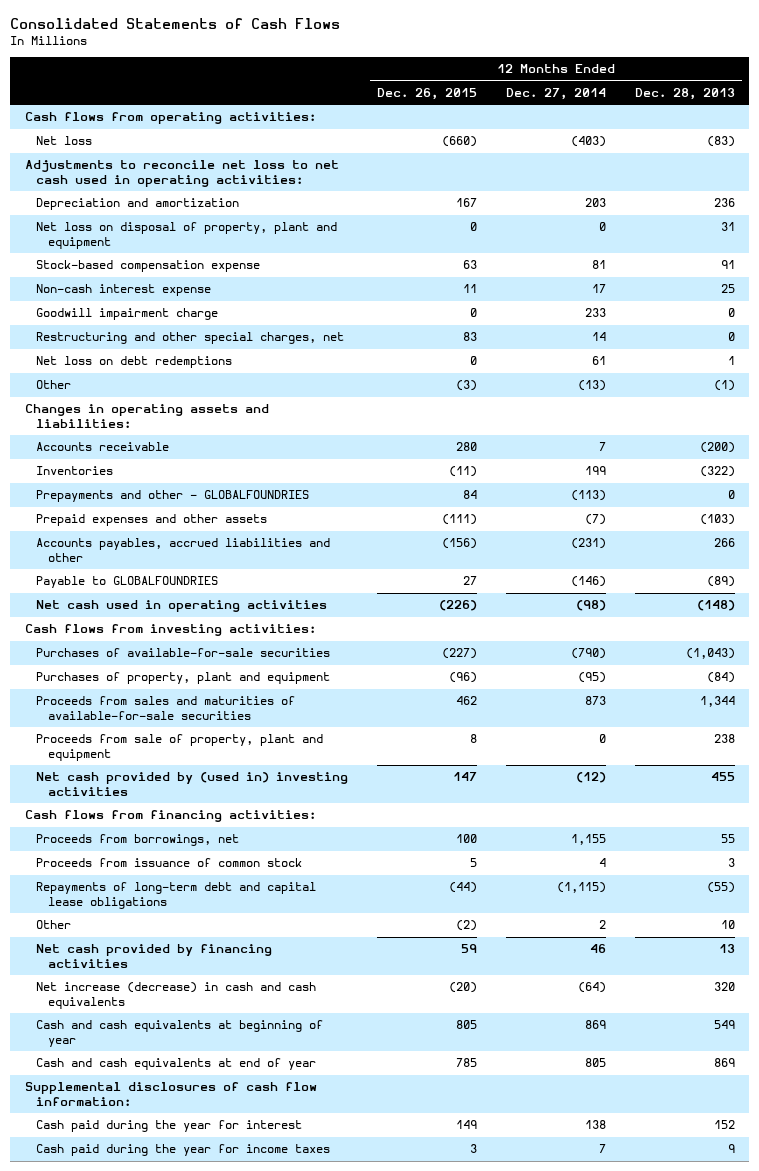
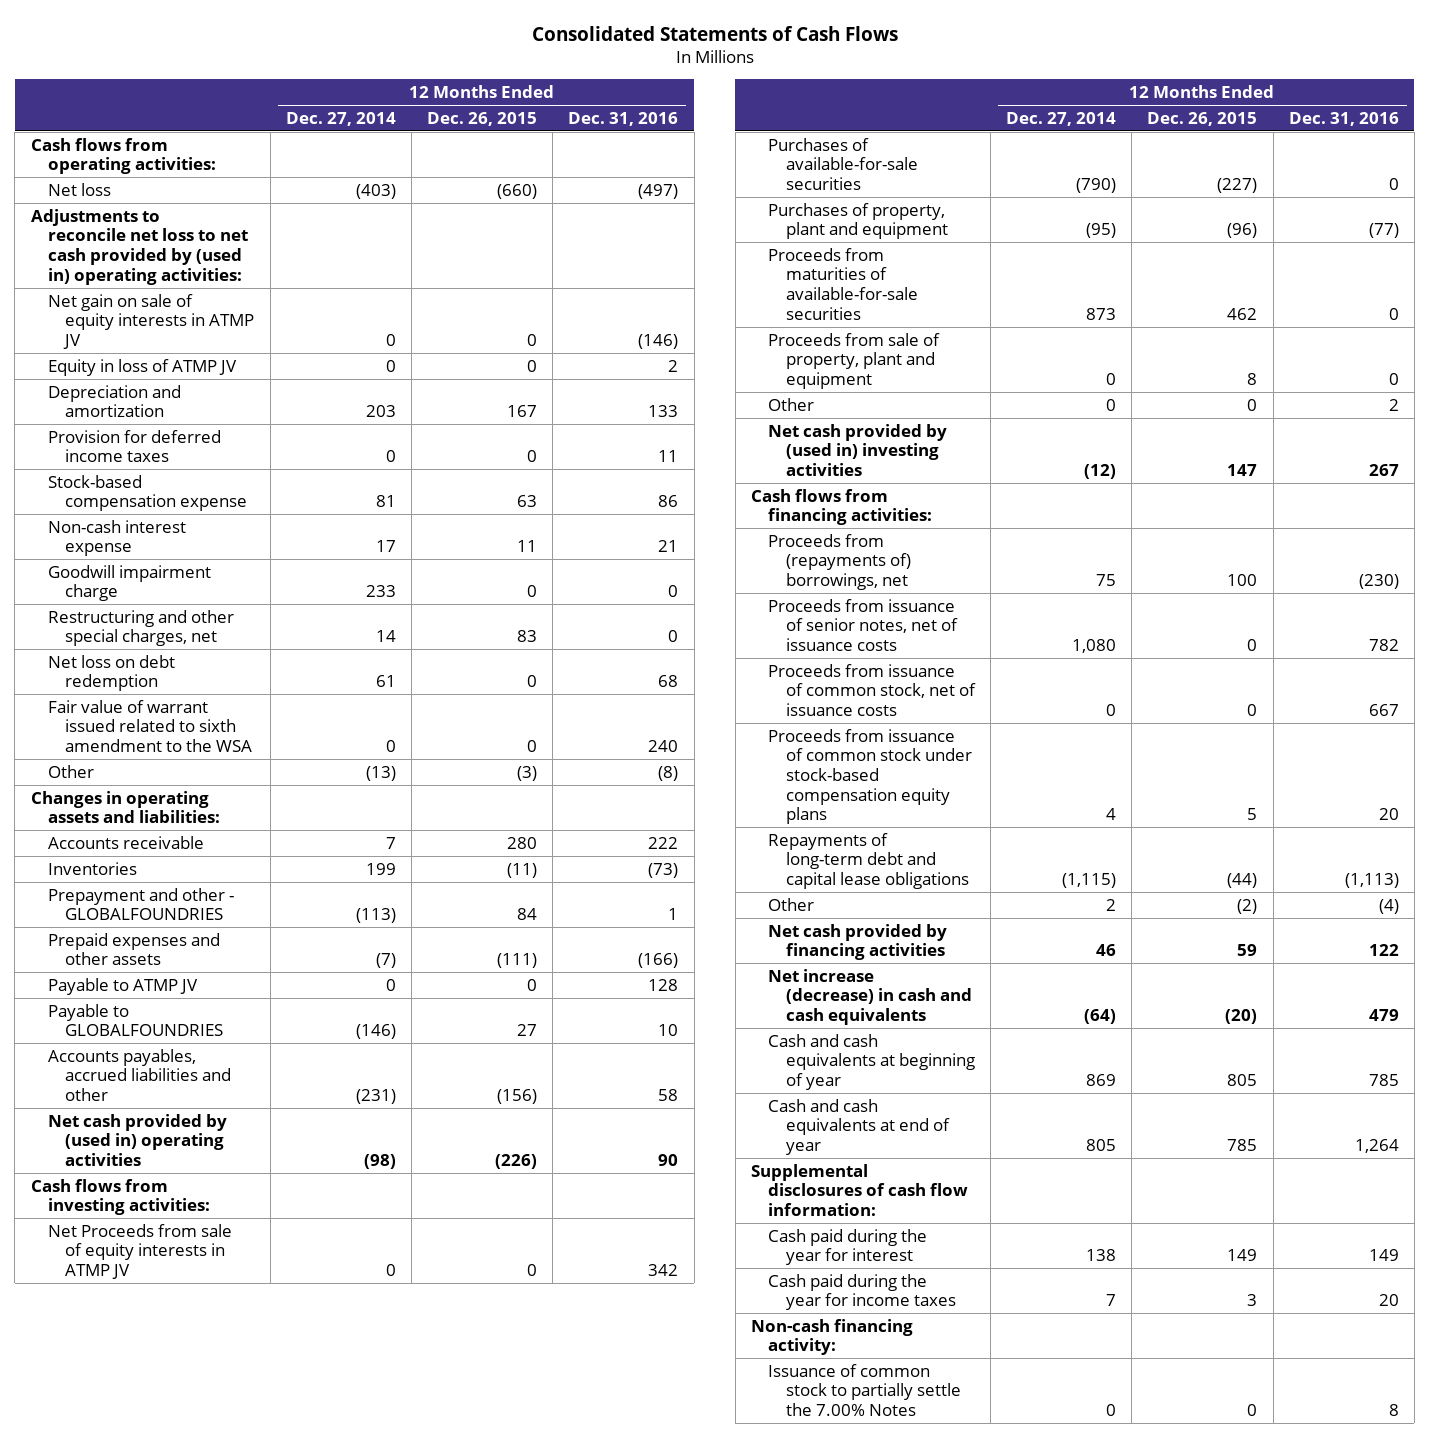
[634,87,735,100] Dec. 28, 2013 -> none
none -> [568,111,679,126] Dec. 31, 2016
[24,160,339,188] Adjustments to reconcile net loss to net cash used in operating activities: -> [30,208,248,285] Adjustments to reconcile net loss to net cash provided by (used in) operating activities:
none -> [47,293,255,350] Net gain on sale of equity interests in ATMP JV
none -> [47,358,237,376] Equity in loss of ATMP JV
[36,222,338,250] Net loss on disposal of property, plant and equipment -> none
none -> [47,429,221,463] Provision for deferred income taxes
[36,356,233,369] Net loss on debt redemptions -> [47,654,175,692] Net loss on debt redemption
none -> [47,699,253,753] Fair value of warrant issued related to sixth amendment to the WSA
[36,490,310,503] Prepayments and other - GLOBALFOUNDRIES -> [47,887,234,921] Prepayment and other - GLOBALFOUNDRIES
none -> [47,977,198,995] Payable to ATMP JV
[36,538,331,563] Accounts payables, accrued liabilities and other -> [47,1048,232,1102] Accounts payables, accrued liabilities and other
[36,600,328,613] Net cash used in operating activities -> [47,1113,227,1167] Net cash provided by (used in) operating activities
none -> [47,1223,232,1280] Net Proceeds from sale of equity interests in ATMP JV
[36,696,296,721] Proceeds from sales and maturities of available-for-sale securities -> [768,247,918,320] Proceeds from maturities of available-for-sale securities
none -> [768,397,815,411] Other
none -> [768,533,911,591] Proceeds from (repayments of) borrowings, net
[36,834,240,847] Proceeds from borrowings, net -> [768,598,958,652] Proceeds from issuance of senior notes, net of issuance costs
[455,834,477,844] 100 -> [1247,639,1258,652] 0
[570,834,606,846] 1,155 -> [1072,639,1117,654] 1,080
[36,858,303,868] Proceeds from issuance of common stock -> [768,663,976,717] Proceeds from issuance of common stock, net of issuance costs
[469,858,477,868] 5 -> [1247,704,1258,717] 0
[598,858,606,868] 4 -> [1106,704,1117,717] 0
none -> [768,728,972,825] Proceeds from issuance of common stock under stock-based compensation equity plans
none -> [750,1318,913,1356] Non-cash financing activity:
none -> [768,1363,961,1417] Issuance of common stock to partially settle the 7.00% Notes

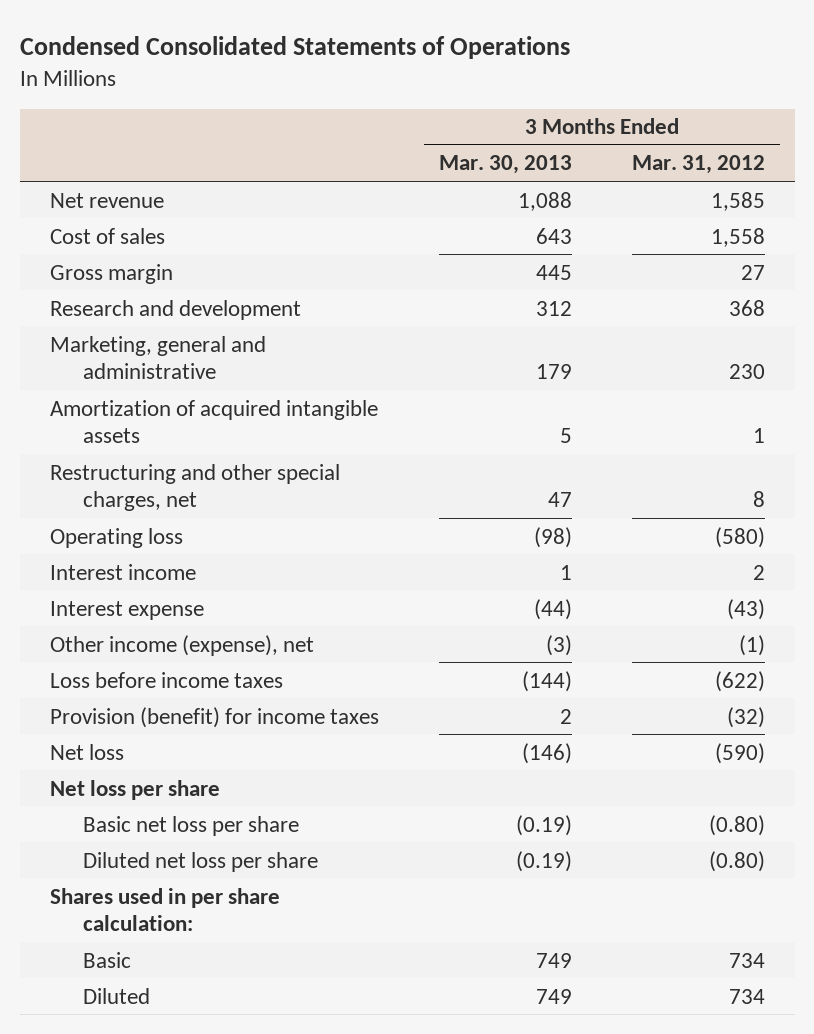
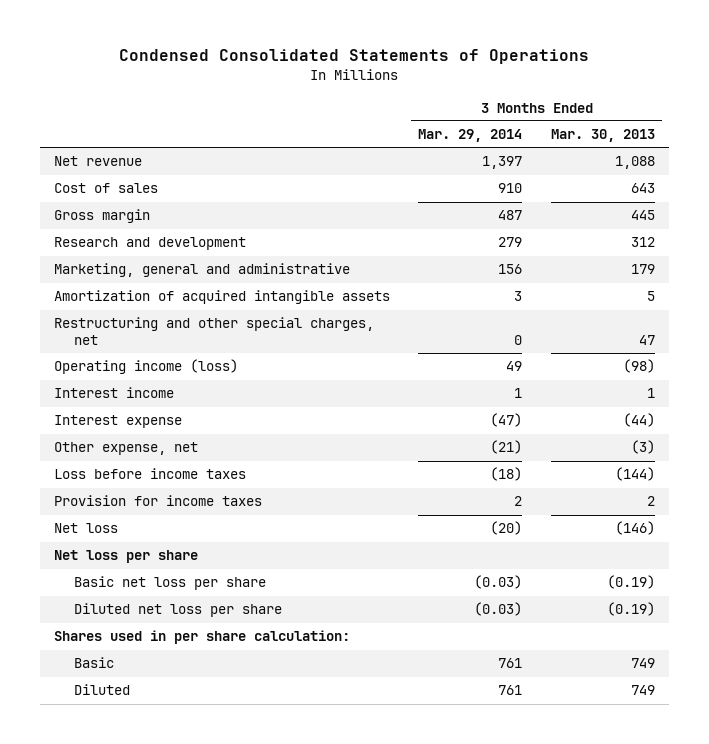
[631,155,765,175] Mar. 31, 2012 -> none
none -> [418,129,523,143] Mar. 29, 2014
[49,527,183,548] Operating loss -> [53,359,238,375] Operating income (loss)
[49,634,314,656] Other income (expense), net -> [53,442,198,456] Other expense, net
[49,706,379,728] Provision (benefit) for income taxes -> [53,495,262,507] Provision for income taxes

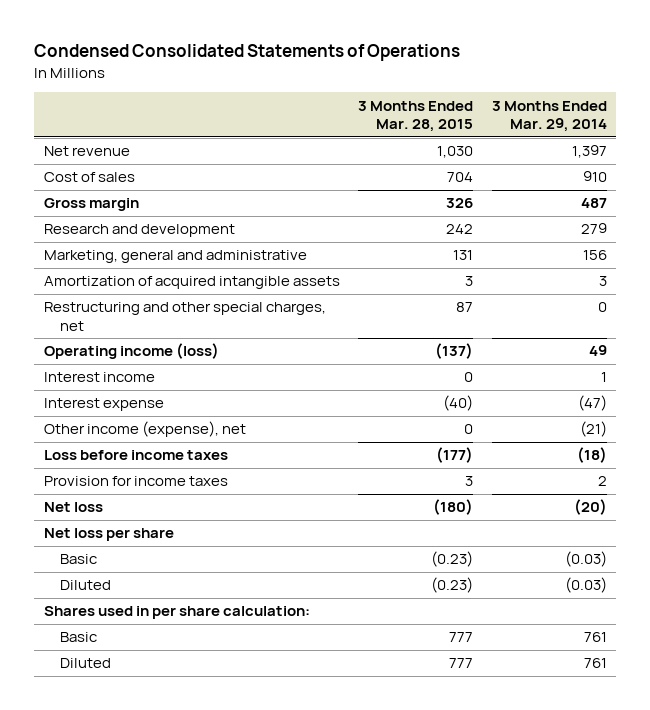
[550,129,655,143] Mar. 30, 2013 -> none
none -> [358,100,474,133] 3 Months Ended Mar. 28, 2015
[53,442,198,456] Other expense, net -> [43,421,246,438] Other income (expense), net
[74,576,267,591] Basic net loss per share -> [59,554,97,565] Basic
[74,603,283,618] Diluted net loss per share -> [59,580,111,591] Diluted

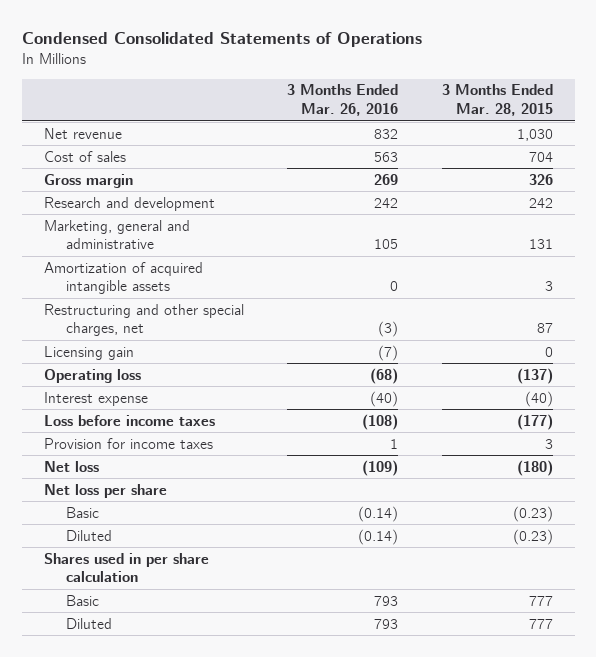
[491,100,607,133] 3 Months Ended Mar. 29, 2014 -> none
none -> [287,84,399,117] 3 Months Ended Mar. 26, 2016
[43,372,155,383] Interest income -> none
none -> [43,345,134,360] Licensing gain
[43,343,219,360] Operating income (loss) -> [43,368,141,383] Operating loss
[43,421,246,438] Other income (expense), net -> none
[43,606,310,620] Shares used in per share calculation: -> [43,552,209,583] Shares used in per share calculation

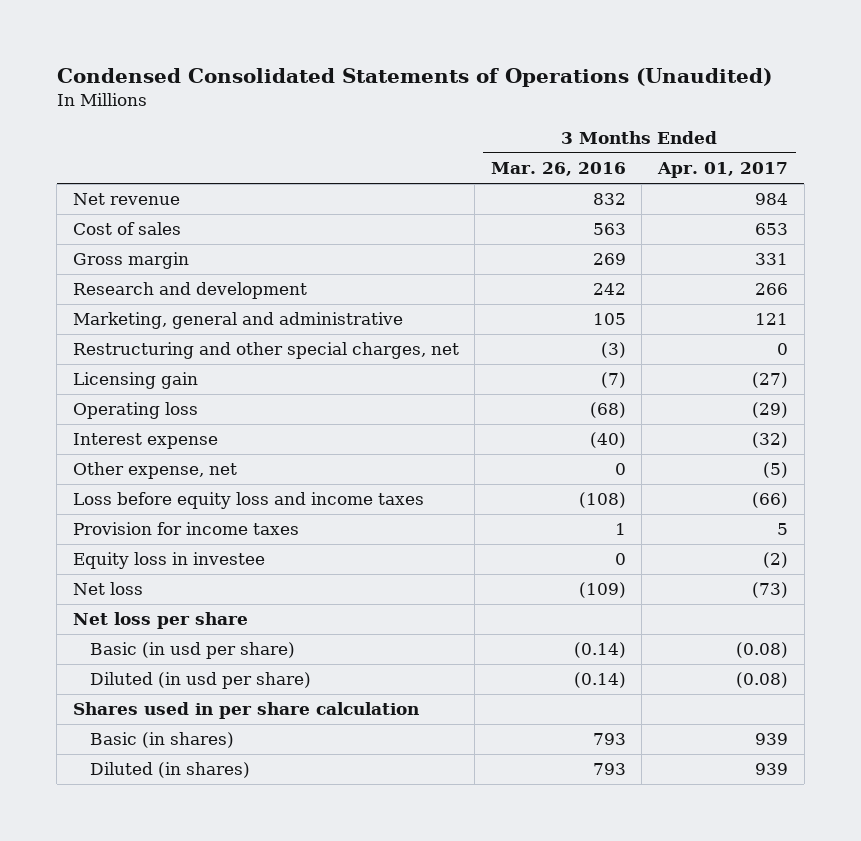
[21,32,422,48] Condensed Consolidated Statements of Operations -> [56,67,772,87] Condensed Consolidated Statements of Operations (Unaudited)
[441,84,553,117] 3 Months Ended Mar. 28, 2015 -> none
none -> [656,162,788,179] Apr. 01, 2017
[43,261,203,295] Amortization of acquired intangible assets -> none
none -> [72,462,237,480] Other expense, net
[43,414,215,426] Loss before income taxes -> [72,492,424,510] Loss before equity loss and income taxes
none -> [72,552,265,570] Equity loss in investee
[66,506,100,518] Basic -> [90,642,296,660] Basic (in usd per share)
[66,529,113,541] Diluted -> [90,672,312,690] Diluted (in usd per share)
[66,594,100,606] Basic -> [90,732,235,749] Basic (in shares)
[66,617,113,629] Diluted -> [90,762,251,779] Diluted (in shares)

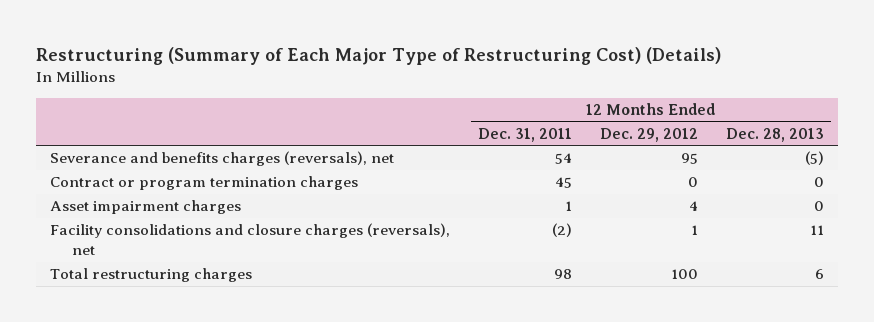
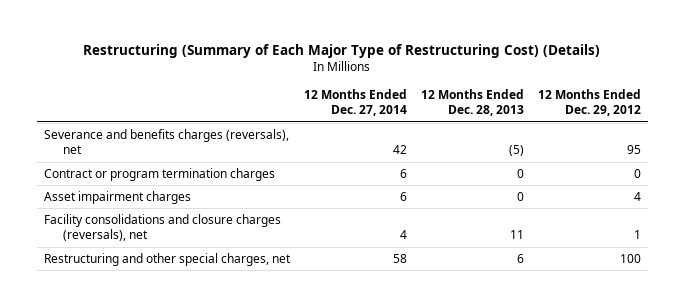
[478,127,573,142] Dec. 31, 2011 -> none
none -> [303,89,407,117] 12 Months Ended Dec. 27, 2014
[50,268,253,283] Total restructuring charges -> none
none -> [43,252,291,266] Restructuring and other special charges, net

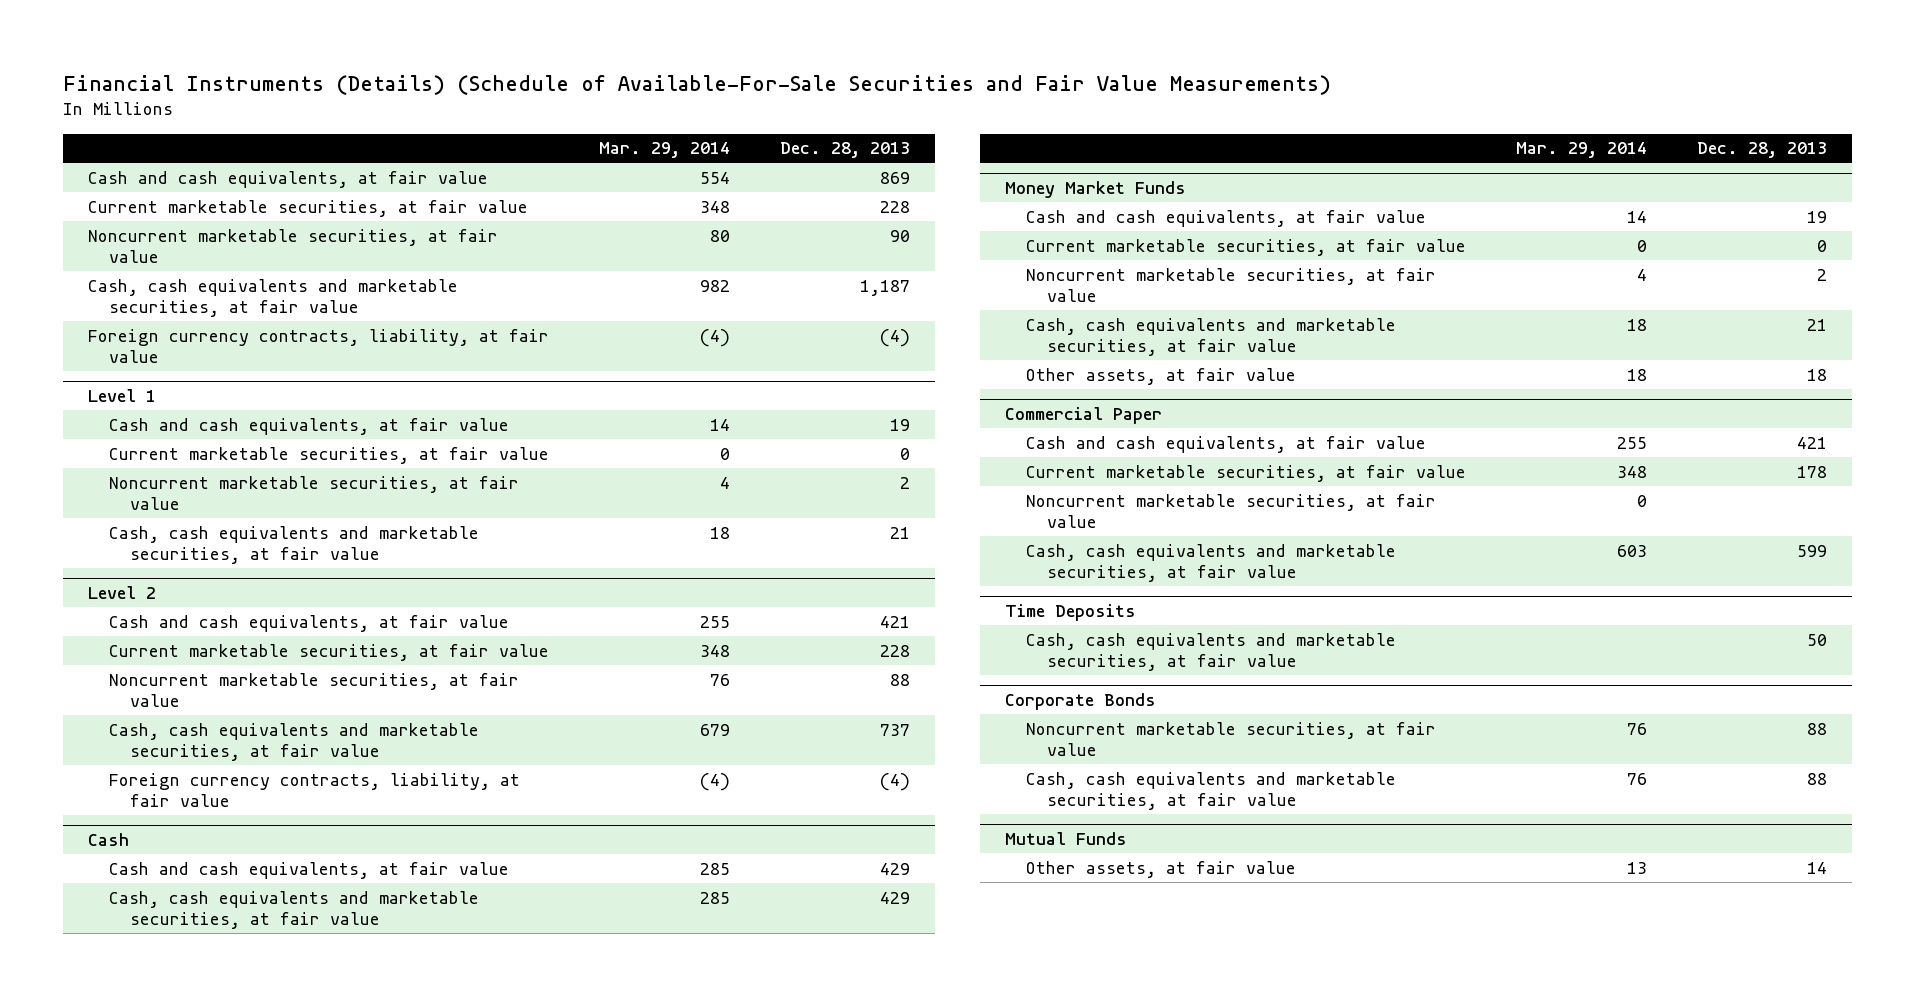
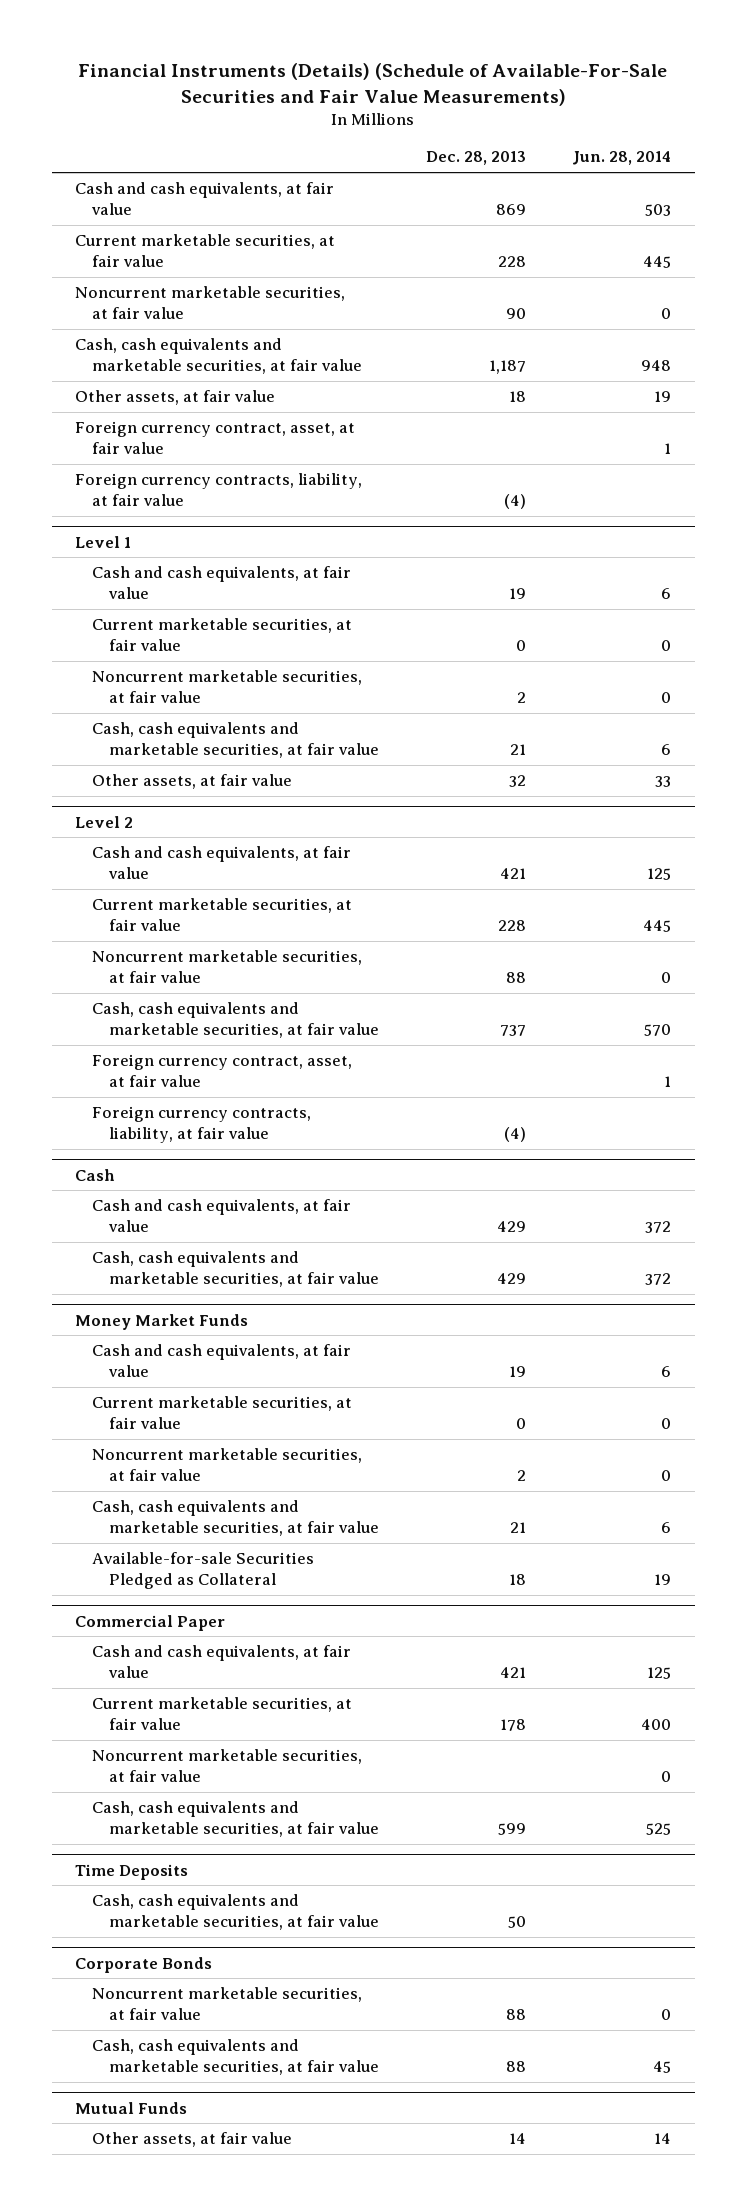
[598,142,730,159] Mar. 29, 2014 -> none
none -> [572,151,672,166] Jun. 28, 2014
none -> [75,389,276,405] Other assets, at fair value
none -> [75,420,356,455] Foreign currency contract, asset, at fair value
none -> [92,773,293,789] Other assets, at fair value
none -> [92,1053,353,1088] Foreign currency contract, asset, at fair value
[1026,367,1297,385] Other assets, at fair value -> none
none -> [92,1551,315,1590] Available-for-sale Securities Pledged as Collateral

